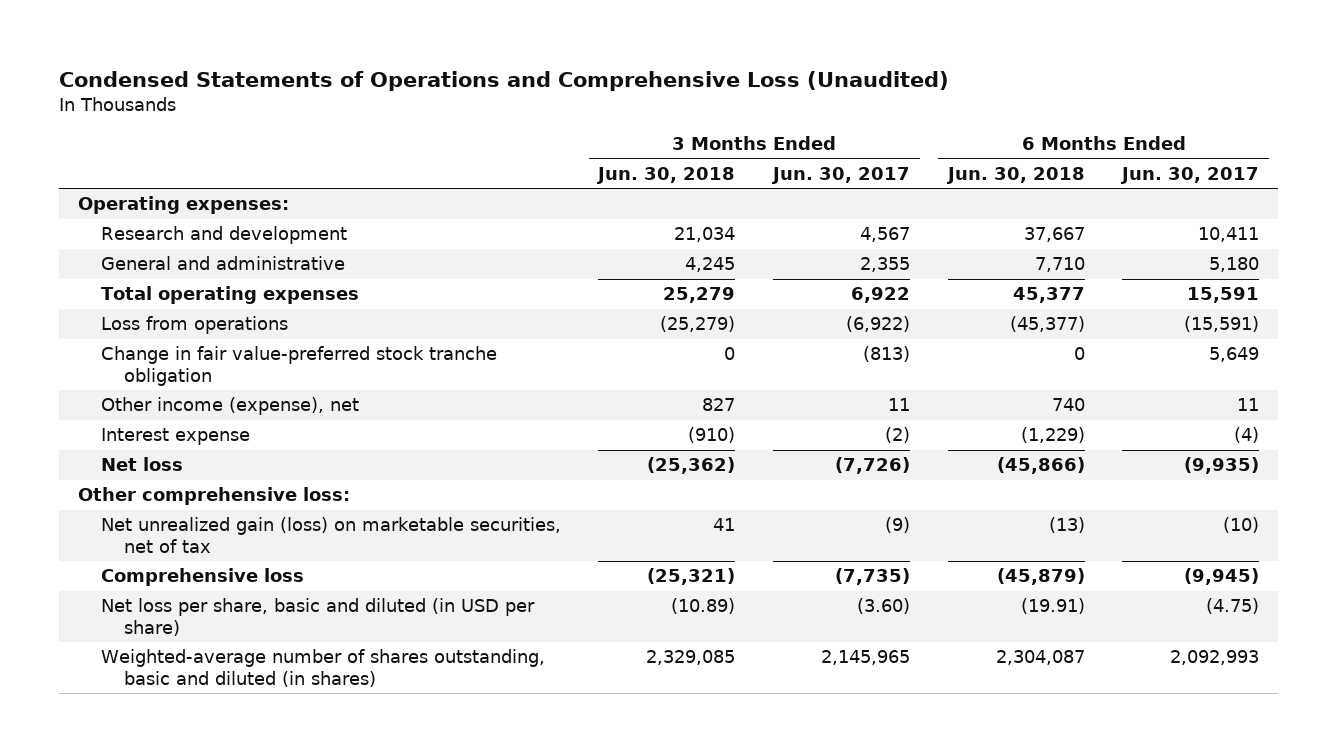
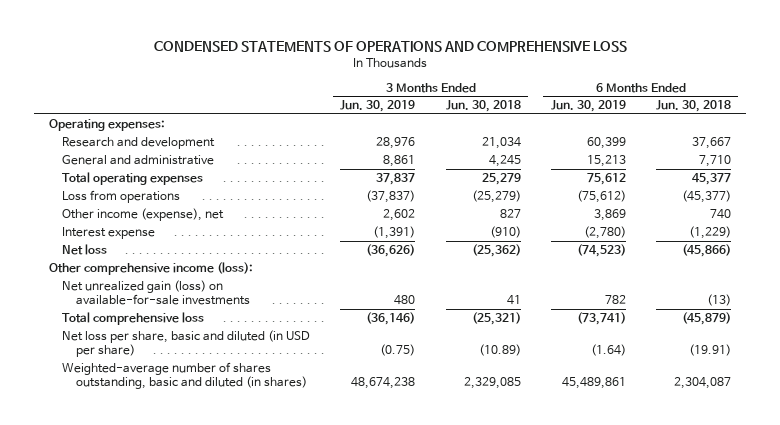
[58,70,949,91] Condensed Statements of Operations and Comprehensive Loss (Unaudited) -> [153,41,627,53] CONDENSED STATEMENTS OF OPERATIONS AND COMPREHENSIVE LOSS
[771,167,911,185] Jun. 30, 2017 -> none
[1120,167,1260,185] Jun. 30, 2017 -> none
none -> [340,100,416,113] Jun. 30, 2019
none -> [550,100,626,113] Jun. 30, 2019
[100,346,497,386] Change in fair value-preferred stock tranche obligation -> none
[77,487,350,506] Other comprehensive loss: -> [48,261,253,275] Other comprehensive income (loss):
[100,517,561,553] Net unrealized gain (loss) on marketable securities, net of tax -> [62,279,250,306] Net unrealized gain (loss) on available-for-sale investments
[100,568,304,587] Comprehensive loss -> [62,311,205,325] Total comprehensive loss

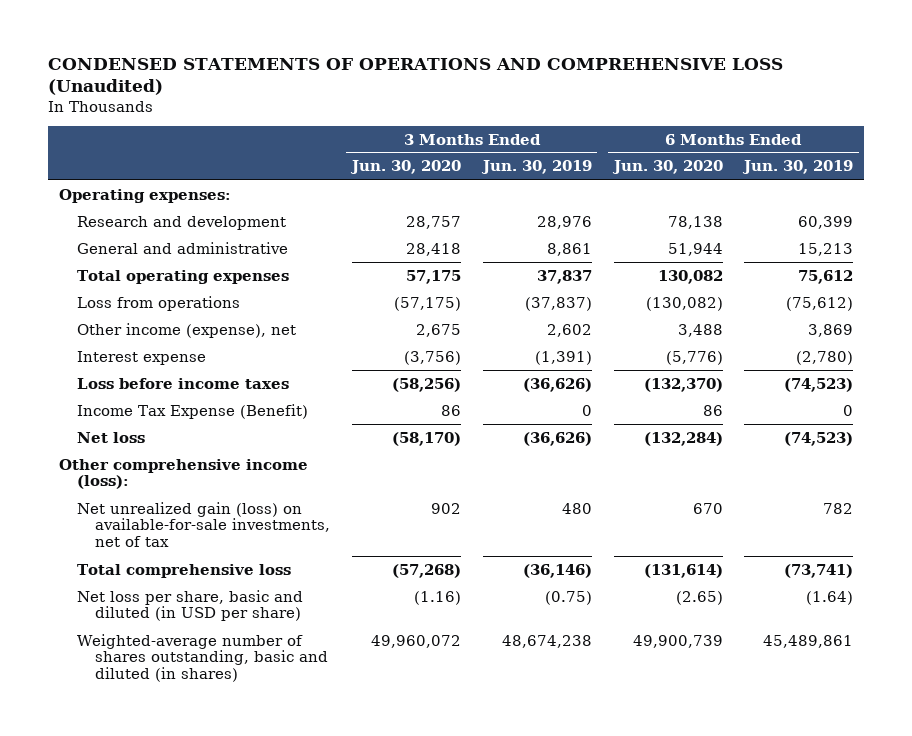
[153,41,627,53] CONDENSED STATEMENTS OF OPERATIONS AND COMPREHENSIVE LOSS -> [47,57,783,96] CONDENSED STATEMENTS OF OPERATIONS AND COMPREHENSIVE LOSS (Unaudited)
[445,100,521,113] Jun. 30, 2018 -> none
[655,100,731,113] Jun. 30, 2018 -> none
none -> [349,160,461,175] Jun. 30, 2020
none -> [611,160,723,175] Jun. 30, 2020
none -> [76,377,289,389] Loss before income taxes
none -> [76,403,308,419] Income Tax Expense (Benefit)
[62,279,250,306] Net unrealized gain (loss) on available-for-sale investments -> [76,501,331,548] Net unrealized gain (loss) on available-for-sale investments, net of tax

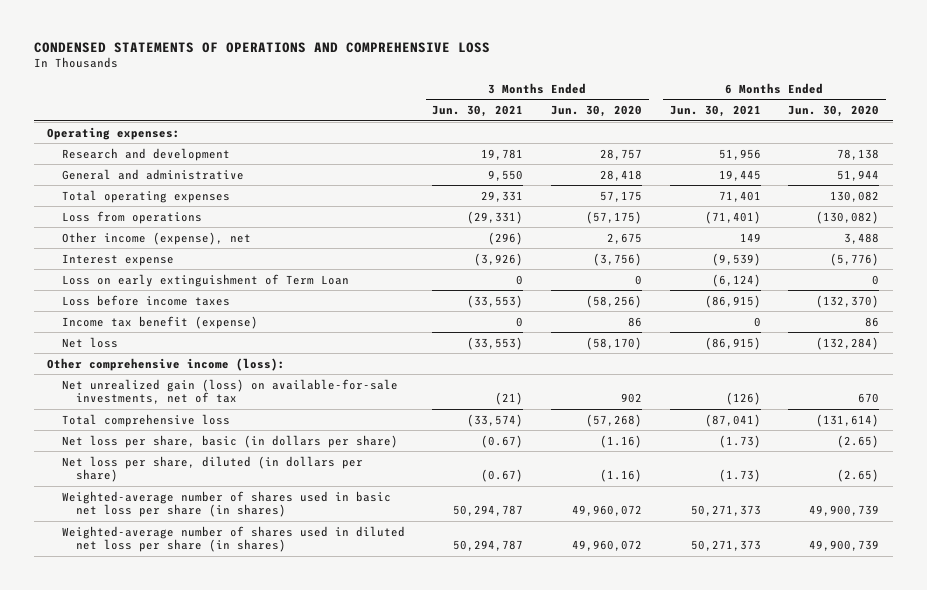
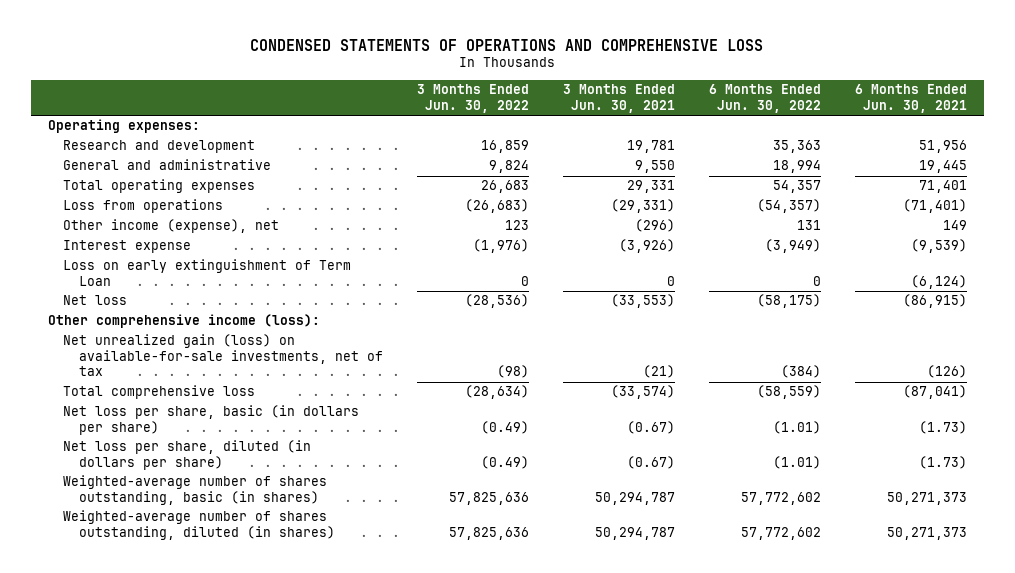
[551,105,643,118] Jun. 30, 2020 -> none
[788,105,880,118] Jun. 30, 2020 -> none
none -> [416,84,529,113] 3 Months Ended Jun. 30, 2022
none -> [708,84,821,113] 6 Months Ended Jun. 30, 2022
[61,294,230,306] Loss before income taxes -> none
[61,315,258,329] Income tax benefit (expense) -> none
[61,490,391,518] Weighted-average number of shares used in basic net loss per share (in shares) -> [63,475,328,505] Weighted-average number of shares outstanding, basic (in shares)
[61,525,405,553] Weighted-average number of shares used in diluted net loss per share (in shares) -> [63,510,335,540] Weighted-average number of shares outstanding, diluted (in shares)

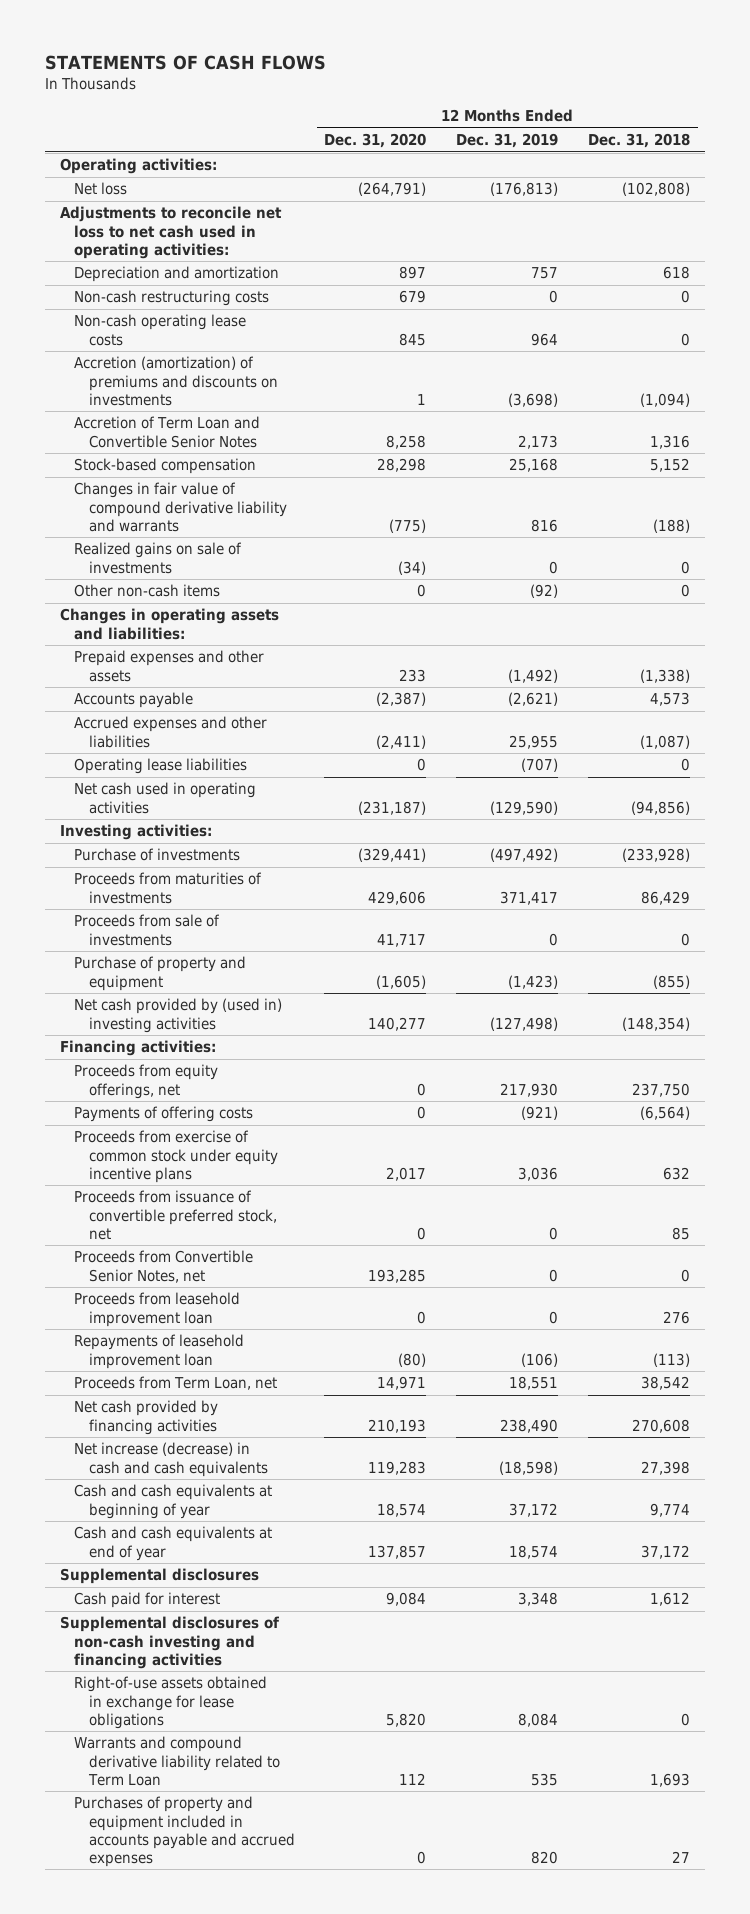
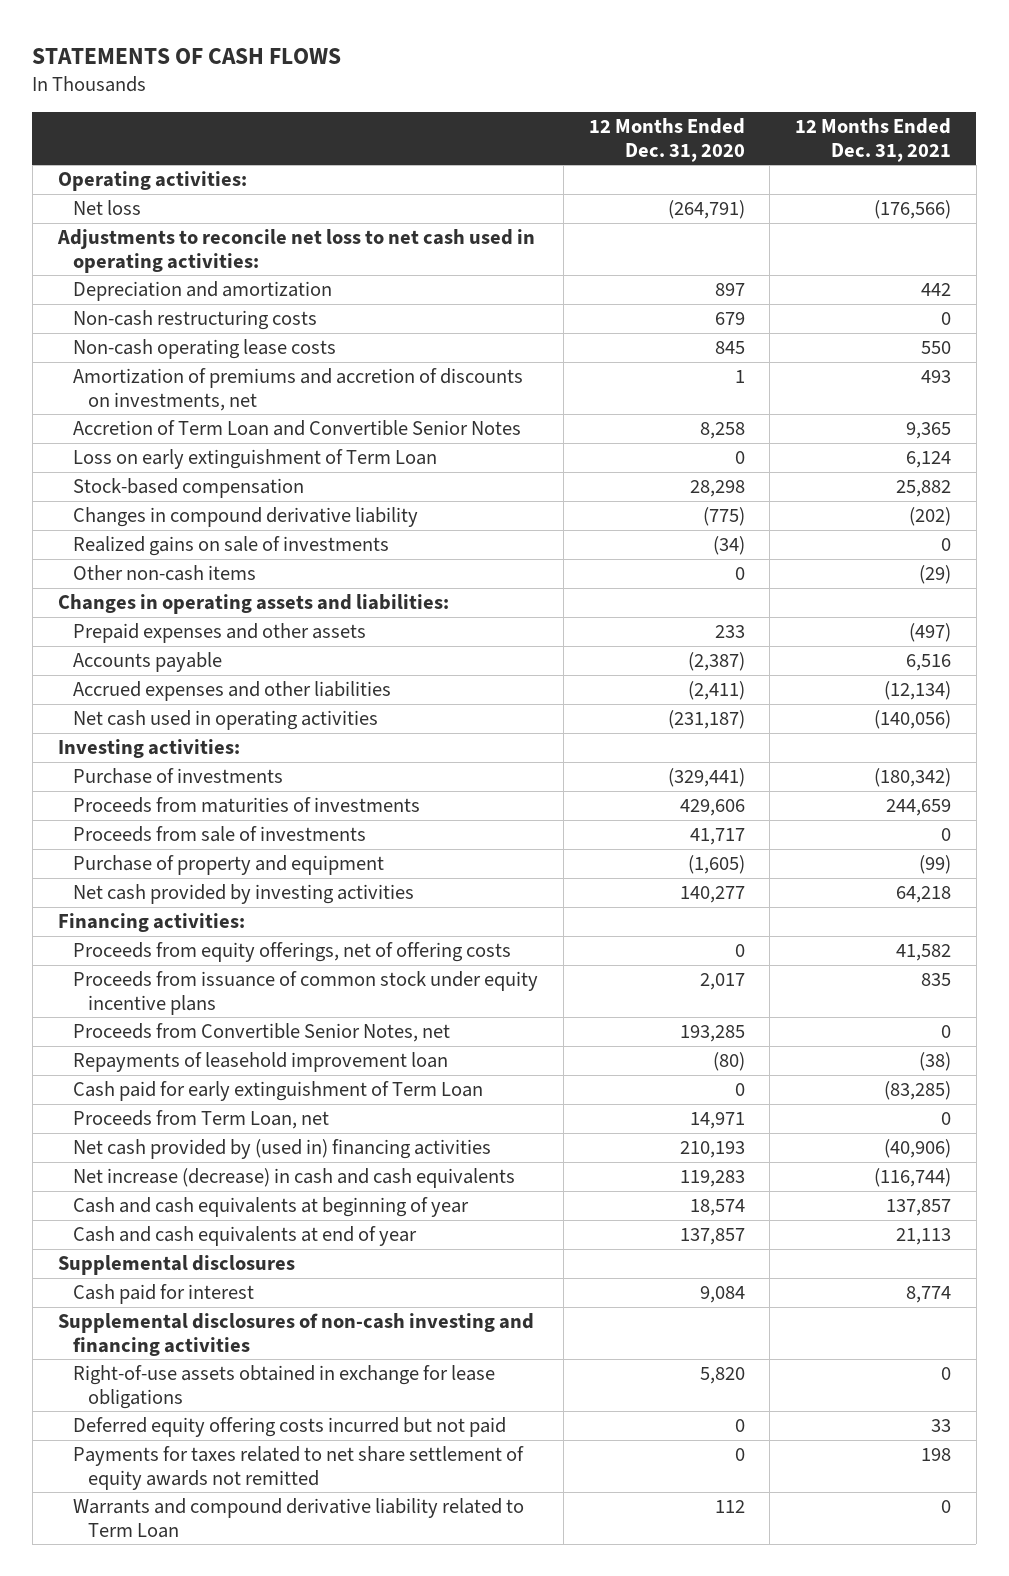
[456,133,559,149] Dec. 31, 2019 -> none
[588,133,691,149] Dec. 31, 2018 -> none
none -> [794,117,951,162] 12 Months Ended Dec. 31, 2021
[74,356,278,406] Accretion (amortization) of premiums and discounts on investments -> [73,368,524,411] Amortization of premiums and accretion of discounts on investments, net
none -> [73,449,438,470] Loss on early extinguishment of Term Loan
[74,482,287,532] Changes in fair value of compound derivative liability and warrants -> [73,507,419,528] Changes in compound derivative liability
[74,758,248,775] Operating lease liabilities -> none
[74,998,283,1033] Net cash provided by (used in) investing activities -> [73,884,415,905] Net cash provided by investing activities
[74,1106,254,1123] Payments of offering costs -> none
[74,1190,277,1240] Proceeds from issuance of convertible preferred stock, net -> none
[74,1064,219,1099] Proceeds from equity offerings, net -> [73,942,512,963] Proceeds from equity offerings, net of offering costs
[74,1130,278,1183] Proceeds from exercise of common stock under equity incentive plans -> [73,971,539,1015] Proceeds from issuance of common stock under equity incentive plans
[74,1292,241,1327] Proceeds from leasehold improvement loan -> none
none -> [73,1081,484,1102] Cash paid for early extinguishment of Term Loan
[74,1400,219,1435] Net cash provided by financing activities -> [73,1139,492,1160] Net cash provided by (used in) financing activities
none -> [73,1417,507,1438] Deferred equity offering costs incurred but not paid
none -> [73,1446,525,1490] Payments for taxes related to net share settlement of equity awards not remitted
[74,1796,295,1867] Purchases of property and equipment included in accounts payable and accrued expenses -> none

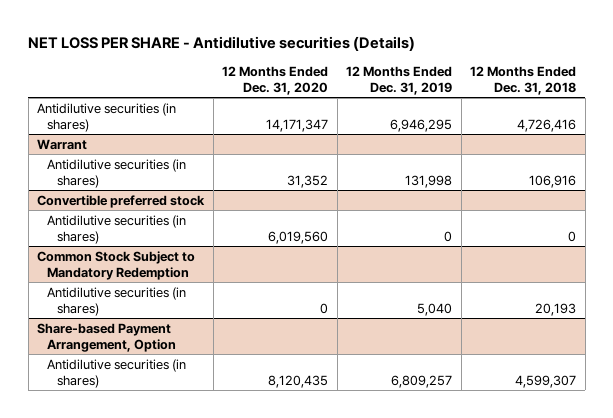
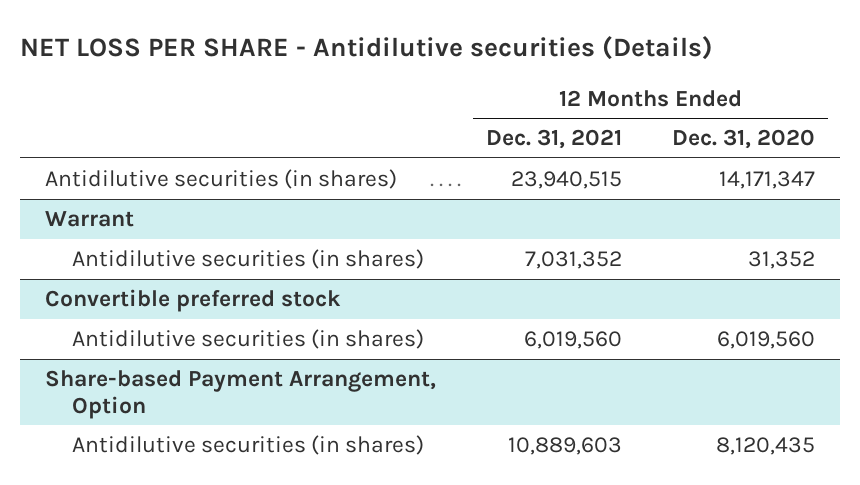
[346,65,453,95] 12 Months Ended Dec. 31, 2019 -> none
[470,65,577,95] 12 Months Ended Dec. 31, 2018 -> none
none -> [485,129,622,150] Dec. 31, 2021
[37,250,196,280] Common Stock Subject to Mandatory Redemption -> none
[47,286,187,316] Antidilutive securities (in shares) -> none

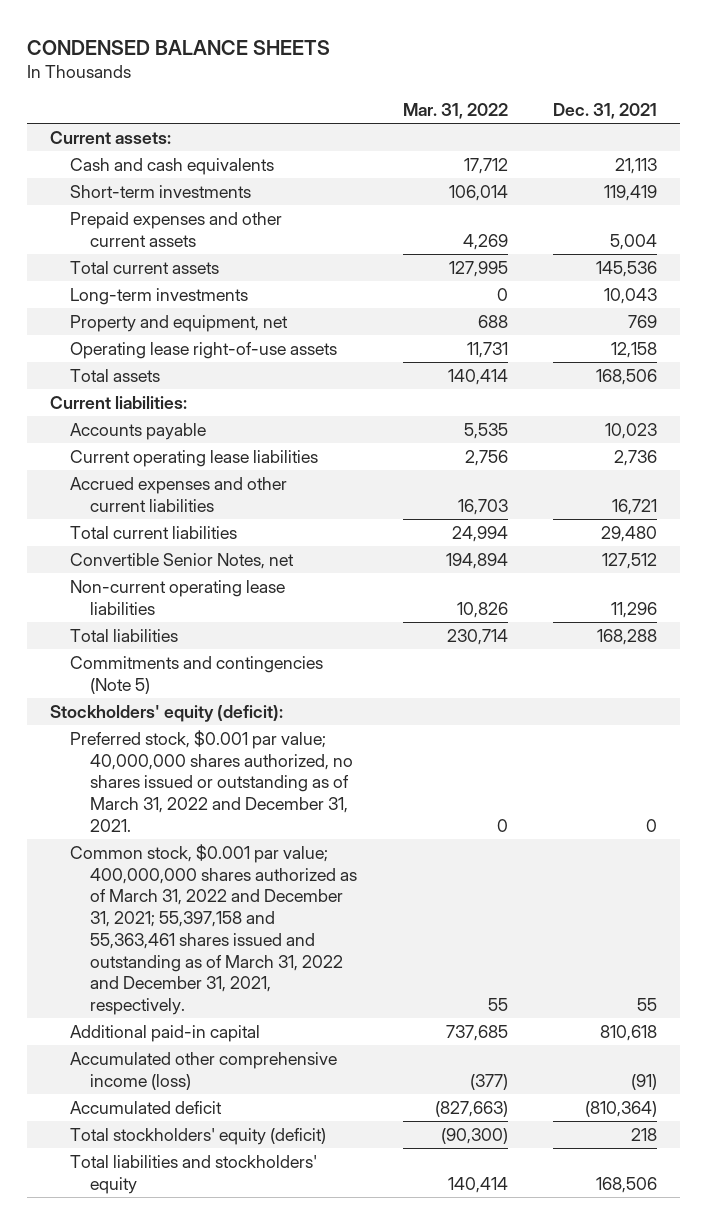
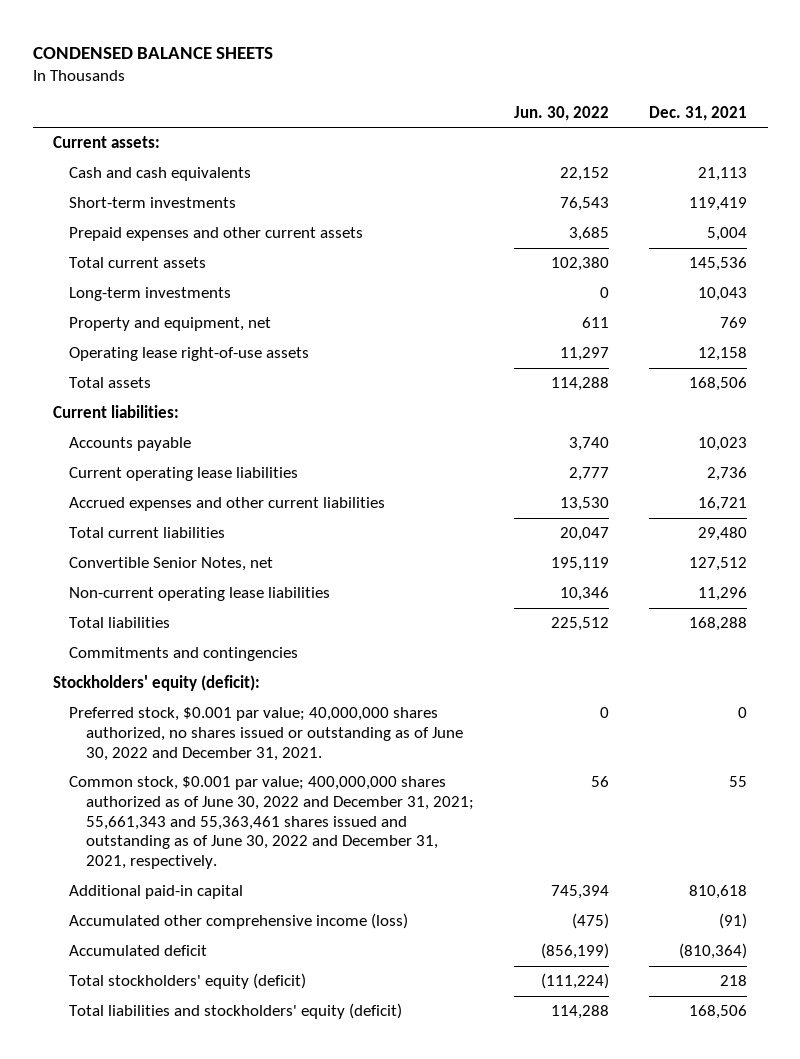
[402,102,508,119] Mar. 31, 2022 -> none
none -> [514,105,610,121] Jun. 30, 2022
[70,655,324,694] Commitments and contingencies (Note 5) -> [69,647,299,662] Commitments and contingencies
[70,729,353,832] Preferred stock, $0.001 par value; 40,000,000 shares authorized, no shares issued or outstanding as of March 31, 2022 and December 31, 2021. -> [69,707,463,761] Preferred stock, $0.001 par value; 40,000,000 shares authorized, no shares issued or outstanding as of June 30, 2022 and December 31, 2021.
[70,843,357,1016] Common stock, $0.001 par value; 400,000,000 shares authorized as of March 31, 2022 and December 31, 2021; 55,397,158 and 55,363,461 shares issued and outstanding as of March 31, 2022 and December 31, 2021, respectively. -> [69,776,474,870] Common stock, $0.001 par value; 400,000,000 shares authorized as of June 30, 2022 and December 31, 2021; 55,661,343 and 55,363,461 shares issued and outstanding as of June 30, 2022 and December 31, 2021, respectively.
[70,1154,318,1194] Total liabilities and stockholders' equity -> [69,1003,403,1020] Total liabilities and stockholders' equity (deficit)

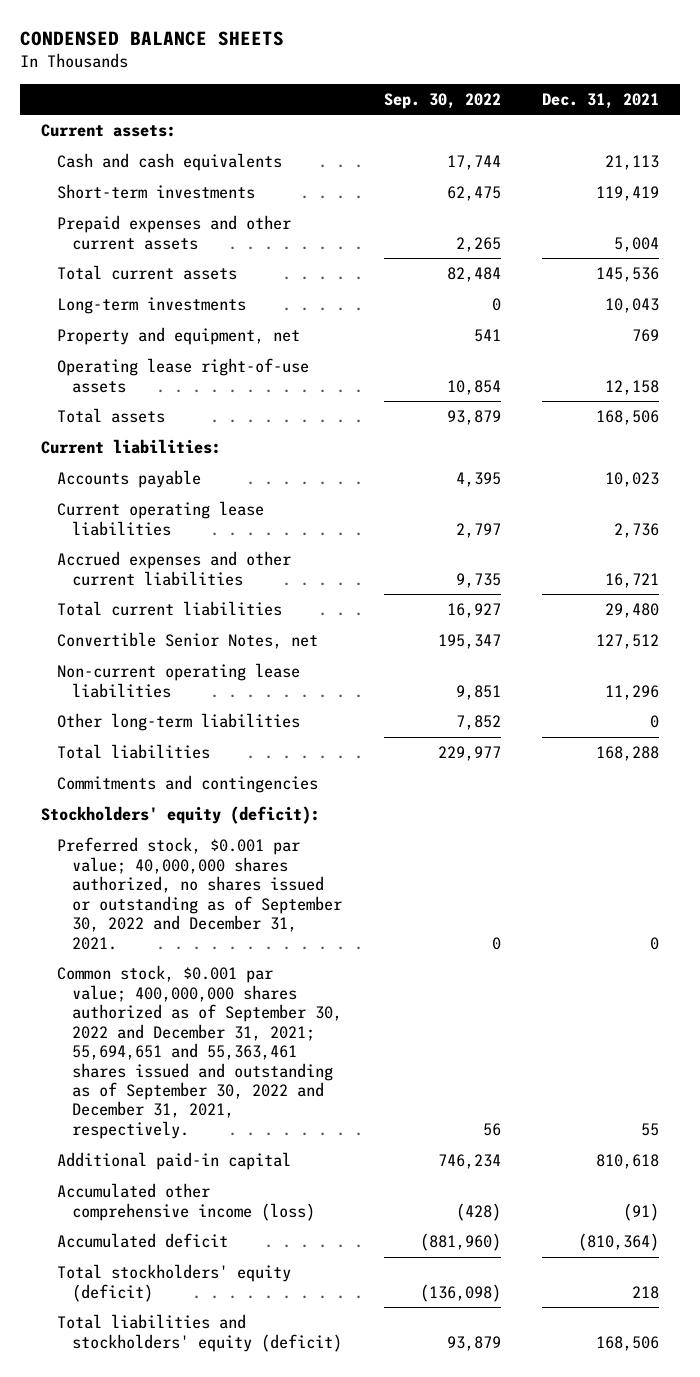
[514,105,610,121] Jun. 30, 2022 -> none
none -> [383,92,501,109] Sep. 30, 2022
none -> [56,713,300,732] Other long-term liabilities
[69,707,463,761] Preferred stock, $0.001 par value; 40,000,000 shares authorized, no shares issued or outstanding as of June 30, 2022 and December 31, 2021. -> [56,837,343,950] Preferred stock, $0.001 par value; 40,000,000 shares authorized, no shares issued or outstanding as of September 30, 2022 and December 31, 2021.
[69,776,474,870] Common stock, $0.001 par value; 400,000,000 shares authorized as of June 30, 2022 and December 31, 2021; 55,661,343 and 55,363,461 shares issued and outstanding as of June 30, 2022 and December 31, 2021, respectively. -> [56,965,343,1139] Common stock, $0.001 par value; 400,000,000 shares authorized as of September 30, 2022 and December 31, 2021; 55,694,651 and 55,363,461 shares issued and outstanding as of September 30, 2022 and December 31, 2021, respectively.

